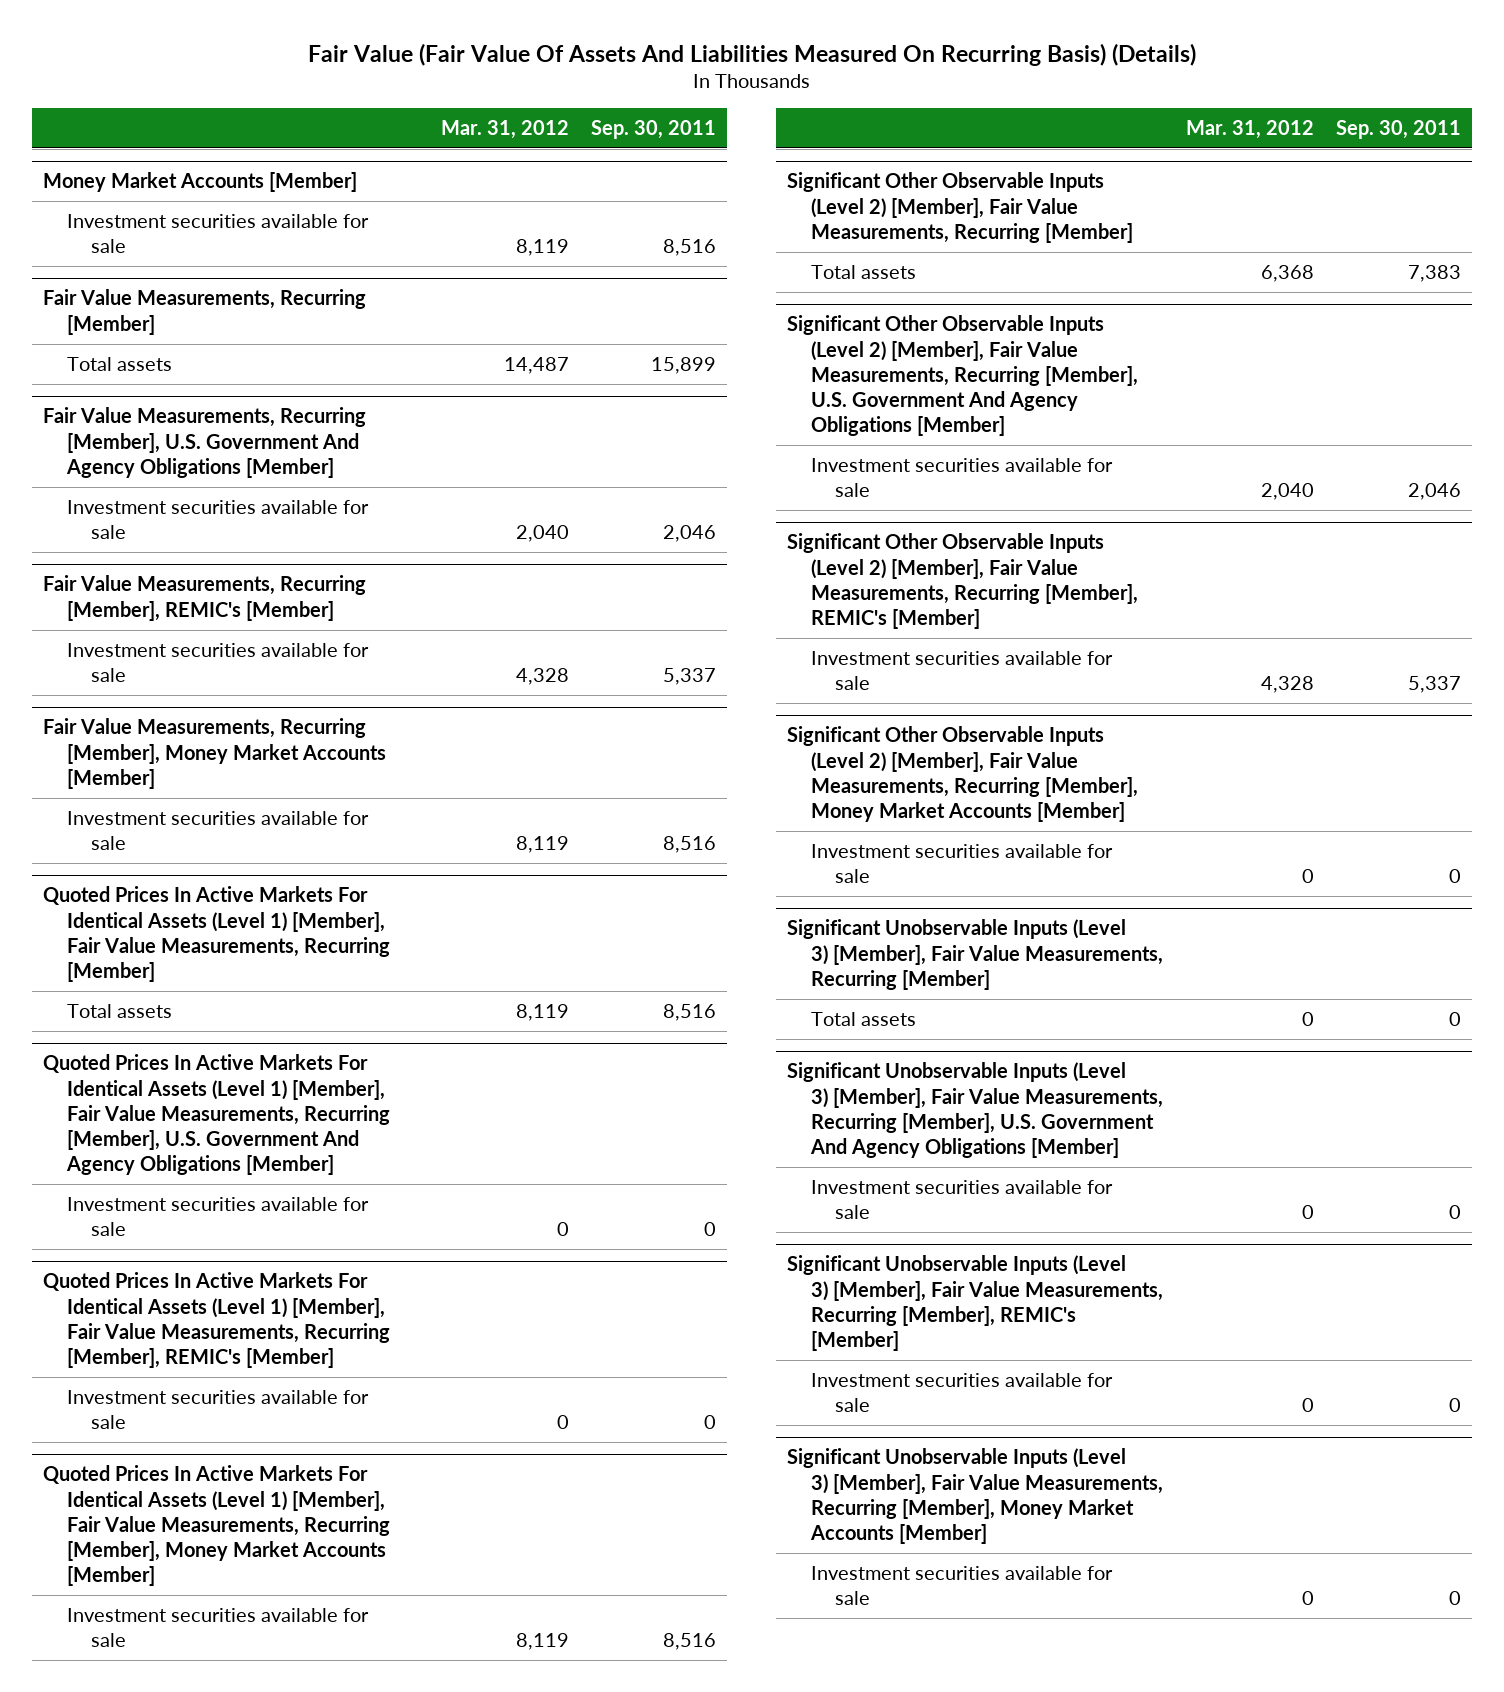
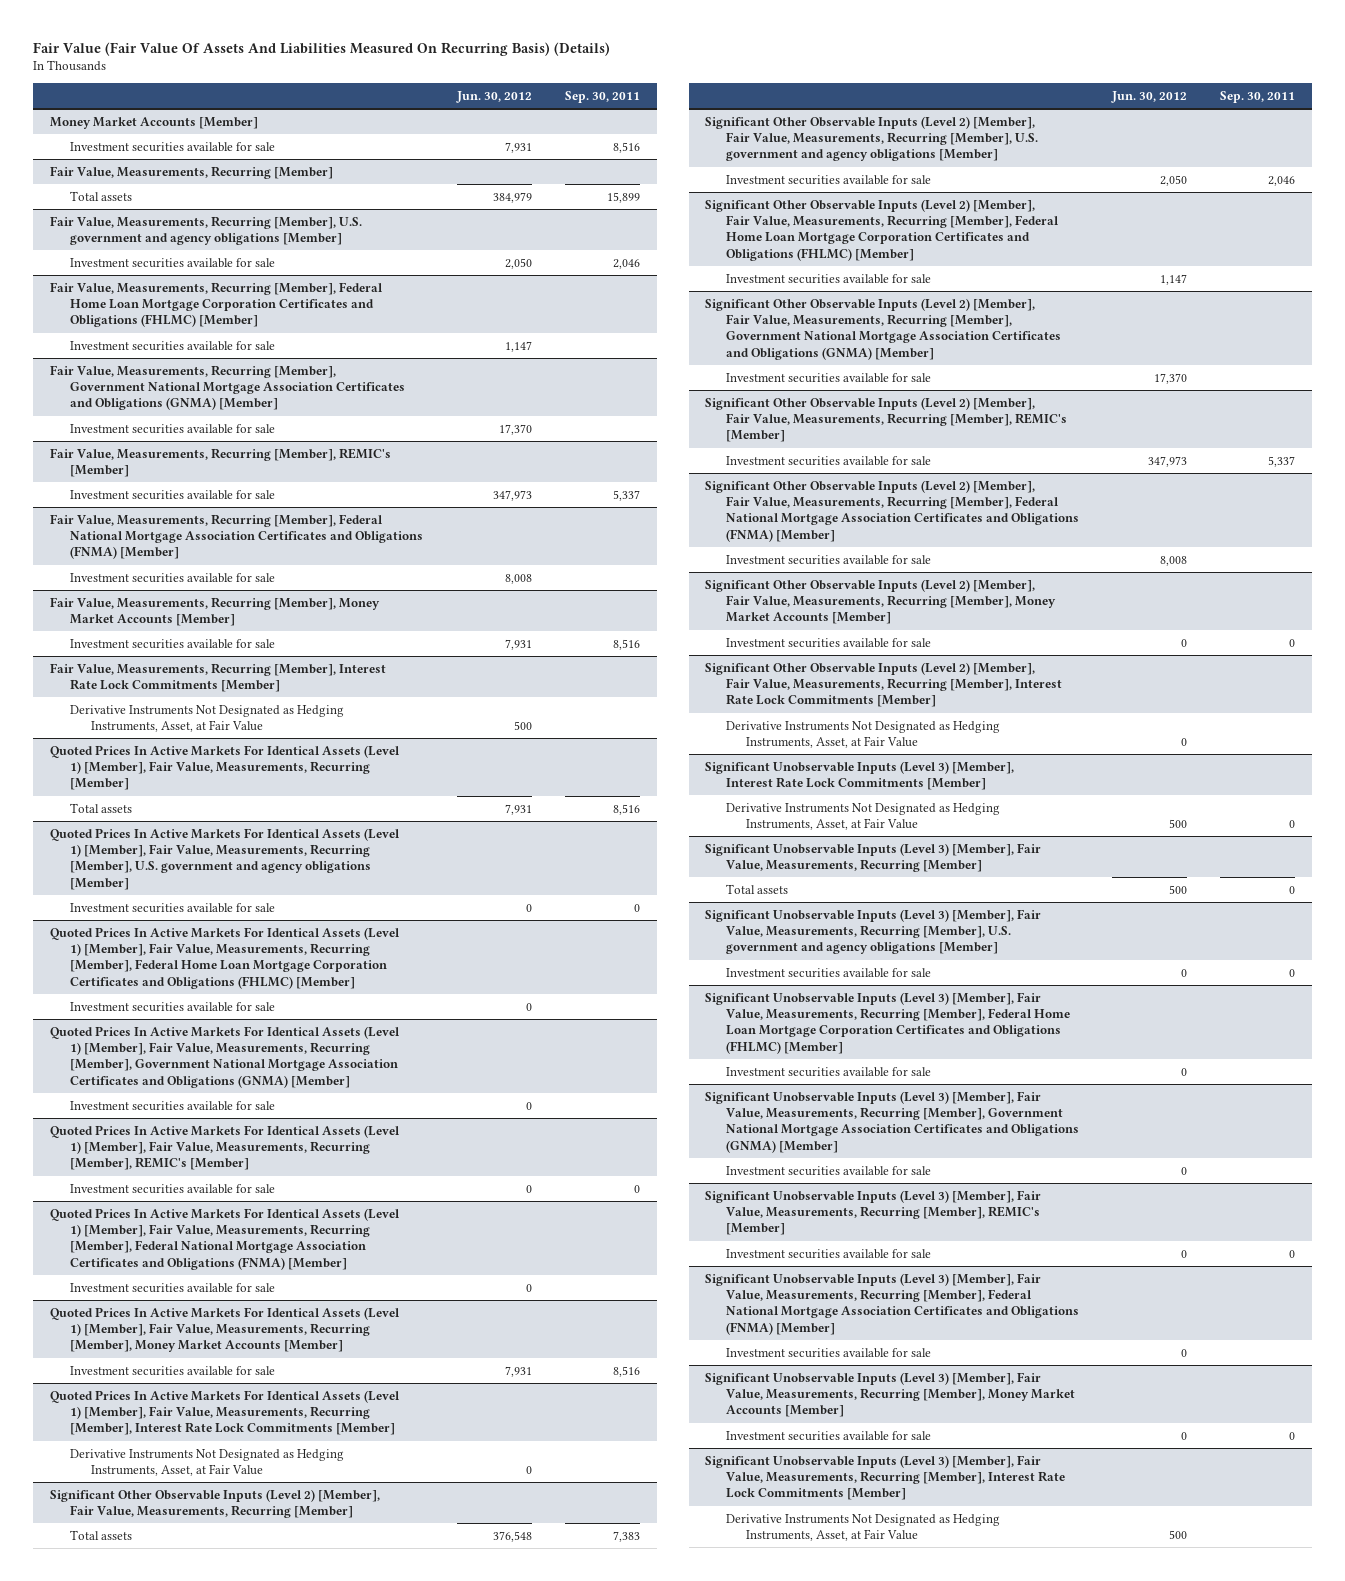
[441,119,570,139] Mar. 31, 2012 -> none
none -> [455,90,532,103] Jun. 30, 2012
[42,289,366,335] Fair Value Measurements, Recurring [Member] -> [50,165,334,179] Fair Value, Measurements, Recurring [Member]
[42,407,366,478] Fair Value Measurements, Recurring [Member], U.S. Government And Agency Obligations [Member] -> [50,215,363,246] Fair Value, Measurements, Recurring [Member], U.S. government and agency obligations [Member]
none -> [50,281,384,328] Fair Value, Measurements, Recurring [Member], Federal Home Loan Mortgage Corporation Certificates and Obligations (FHLMC) [Member]
none -> [70,340,276,351] Investment securities available for sale
none -> [50,364,406,411] Fair Value, Measurements, Recurring [Member], Government National Mortgage Association Certificates and Obligations (GNMA) [Member]
none -> [70,423,276,434] Investment securities available for sale
[42,575,366,621] Fair Value Measurements, Recurring [Member], REMIC's [Member] -> [50,447,392,478] Fair Value, Measurements, Recurring [Member], REMIC's [Member]
none -> [50,513,424,560] Fair Value, Measurements, Recurring [Member], Federal National Mortgage Association Certificates and Obligations (FNMA) [Member]
none -> [70,572,276,583] Investment securities available for sale
[42,718,386,789] Fair Value Measurements, Recurring [Member], Money Market Accounts [Member] -> [50,596,381,627] Fair Value, Measurements, Recurring [Member], Money Market Accounts [Member]
none -> [50,662,387,693] Fair Value, Measurements, Recurring [Member], Interest Rate Lock Commitments [Member]
none -> [70,704,345,733] Derivative Instruments Not Designated as Hedging Instruments, Asset, at Fair Value
[42,886,390,982] Quoted Prices In Active Markets For Identical Assets (Level 1) [Member], Fair Value Measurements, Recurring [Member] -> [50,744,401,791] Quoted Prices In Active Markets For Identical Assets (Level 1) [Member], Fair Value, Measurements, Recurring [Member]
[42,1054,390,1175] Quoted Prices In Active Markets For Identical Assets (Level 1) [Member], Fair Value Measurements, Recurring [Member], U.S. Government And Agency Obligations [Member] -> [50,827,401,890] Quoted Prices In Active Markets For Identical Assets (Level 1) [Member], Fair Value, Measurements, Recurring [Member], U.S. government and agency obligations [Member]
none -> [50,926,401,989] Quoted Prices In Active Markets For Identical Assets (Level 1) [Member], Fair Value, Measurements, Recurring [Member], Federal Home Loan Mortgage Corporation Certificates and Obligations (FHLMC) [Member]
none -> [70,1001,276,1012] Investment securities available for sale
none -> [50,1025,401,1088] Quoted Prices In Active Markets For Identical Assets (Level 1) [Member], Fair Value, Measurements, Recurring [Member], Government National Mortgage Association Certificates and Obligations (GNMA) [Member]
none -> [70,1100,276,1111] Investment securities available for sale
[42,1272,390,1368] Quoted Prices In Active Markets For Identical Assets (Level 1) [Member], Fair Value Measurements, Recurring [Member], REMIC's [Member] -> [50,1124,401,1171] Quoted Prices In Active Markets For Identical Assets (Level 1) [Member], Fair Value, Measurements, Recurring [Member], REMIC's [Member]
none -> [50,1207,401,1270] Quoted Prices In Active Markets For Identical Assets (Level 1) [Member], Fair Value, Measurements, Recurring [Member], Federal National Mortgage Association Certificates and Obligations (FNMA) [Member]
none -> [70,1282,276,1293] Investment securities available for sale
[42,1465,390,1586] Quoted Prices In Active Markets For Identical Assets (Level 1) [Member], Fair Value Measurements, Recurring [Member], Money Market Accounts [Member] -> [50,1306,401,1353] Quoted Prices In Active Markets For Identical Assets (Level 1) [Member], Fair Value, Measurements, Recurring [Member], Money Market Accounts [Member]
none -> [50,1389,401,1436] Quoted Prices In Active Markets For Identical Assets (Level 1) [Member], Fair Value, Measurements, Recurring [Member], Interest Rate Lock Commitments [Member]
none -> [70,1448,345,1477] Derivative Instruments Not Designated as Hedging Instruments, Asset, at Fair Value
[787,172,1134,243] Significant Other Observable Inputs (Level 2) [Member], Fair Value Measurements, Recurring [Member] -> [50,1488,381,1519] Significant Other Observable Inputs (Level 2) [Member], Fair Value, Measurements, Recurring [Member]
[787,315,1139,436] Significant Other Observable Inputs (Level 2) [Member], Fair Value Measurements, Recurring [Member], U.S. Government And Agency Obligations [Member] -> [705,115,1038,162] Significant Other Observable Inputs (Level 2) [Member], Fair Value, Measurements, Recurring [Member], U.S. government and agency obligations [Member]
none -> [705,198,1059,261] Significant Other Observable Inputs (Level 2) [Member], Fair Value, Measurements, Recurring [Member], Federal Home Loan Mortgage Corporation Certificates and Obligations (FHLMC) [Member]
none -> [725,273,931,284] Investment securities available for sale
none -> [705,297,1061,360] Significant Other Observable Inputs (Level 2) [Member], Fair Value, Measurements, Recurring [Member], Government National Mortgage Association Certificates and Obligations (GNMA) [Member]
none -> [725,372,931,383] Investment securities available for sale
[787,533,1139,629] Significant Other Observable Inputs (Level 2) [Member], Fair Value Measurements, Recurring [Member], REMIC's [Member] -> [705,396,1067,443] Significant Other Observable Inputs (Level 2) [Member], Fair Value, Measurements, Recurring [Member], REMIC's [Member]
none -> [705,479,1079,542] Significant Other Observable Inputs (Level 2) [Member], Fair Value, Measurements, Recurring [Member], Federal National Mortgage Association Certificates and Obligations (FNMA) [Member]
none -> [725,554,931,565] Investment securities available for sale
[787,726,1139,822] Significant Other Observable Inputs (Level 2) [Member], Fair Value Measurements, Recurring [Member], Money Market Accounts [Member] -> [705,578,1056,625] Significant Other Observable Inputs (Level 2) [Member], Fair Value, Measurements, Recurring [Member], Money Market Accounts [Member]
none -> [705,661,1062,708] Significant Other Observable Inputs (Level 2) [Member], Fair Value, Measurements, Recurring [Member], Interest Rate Lock Commitments [Member]
none -> [725,720,1000,749] Derivative Instruments Not Designated as Hedging Instruments, Asset, at Fair Value
none -> [705,760,1015,791] Significant Unobservable Inputs (Level 3) [Member], Interest Rate Lock Commitments [Member]
none -> [725,802,1000,831] Derivative Instruments Not Designated as Hedging Instruments, Asset, at Fair Value
[787,919,1164,990] Significant Unobservable Inputs (Level 3) [Member], Fair Value Measurements, Recurring [Member] -> [705,842,1042,873] Significant Unobservable Inputs (Level 3) [Member], Fair Value, Measurements, Recurring [Member]
[787,1062,1164,1158] Significant Unobservable Inputs (Level 3) [Member], Fair Value Measurements, Recurring [Member], U.S. Government And Agency Obligations [Member] -> [705,908,1042,955] Significant Unobservable Inputs (Level 3) [Member], Fair Value, Measurements, Recurring [Member], U.S. government and agency obligations [Member]
none -> [705,991,1070,1054] Significant Unobservable Inputs (Level 3) [Member], Fair Value, Measurements, Recurring [Member], Federal Home Loan Mortgage Corporation Certificates and Obligations (FHLMC) [Member]
none -> [725,1066,931,1077] Investment securities available for sale
none -> [705,1090,1079,1153] Significant Unobservable Inputs (Level 3) [Member], Fair Value, Measurements, Recurring [Member], Government National Mortgage Association Certificates and Obligations (GNMA) [Member]
none -> [725,1165,931,1176] Investment securities available for sale
[787,1255,1164,1351] Significant Unobservable Inputs (Level 3) [Member], Fair Value Measurements, Recurring [Member], REMIC's [Member] -> [705,1189,1042,1236] Significant Unobservable Inputs (Level 3) [Member], Fair Value, Measurements, Recurring [Member], REMIC's [Member]
none -> [705,1272,1079,1335] Significant Unobservable Inputs (Level 3) [Member], Fair Value, Measurements, Recurring [Member], Federal National Mortgage Association Certificates and Obligations (FNMA) [Member]
none -> [725,1347,931,1358] Investment securities available for sale
[787,1448,1164,1544] Significant Unobservable Inputs (Level 3) [Member], Fair Value Measurements, Recurring [Member], Money Market Accounts [Member] -> [705,1371,1075,1418] Significant Unobservable Inputs (Level 3) [Member], Fair Value, Measurements, Recurring [Member], Money Market Accounts [Member]
none -> [705,1454,1065,1501] Significant Unobservable Inputs (Level 3) [Member], Fair Value, Measurements, Recurring [Member], Interest Rate Lock Commitments [Member]
none -> [725,1513,1000,1542] Derivative Instruments Not Designated as Hedging Instruments, Asset, at Fair Value

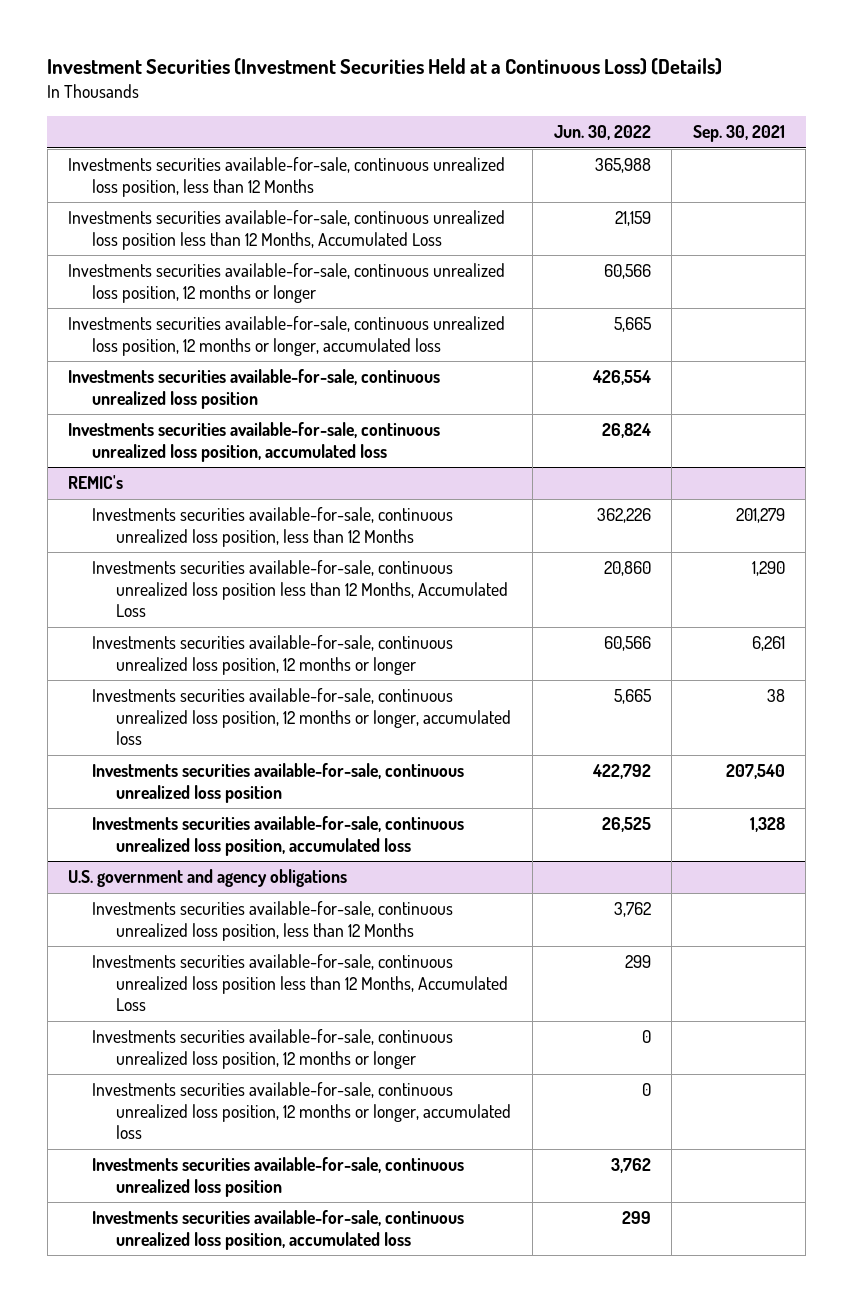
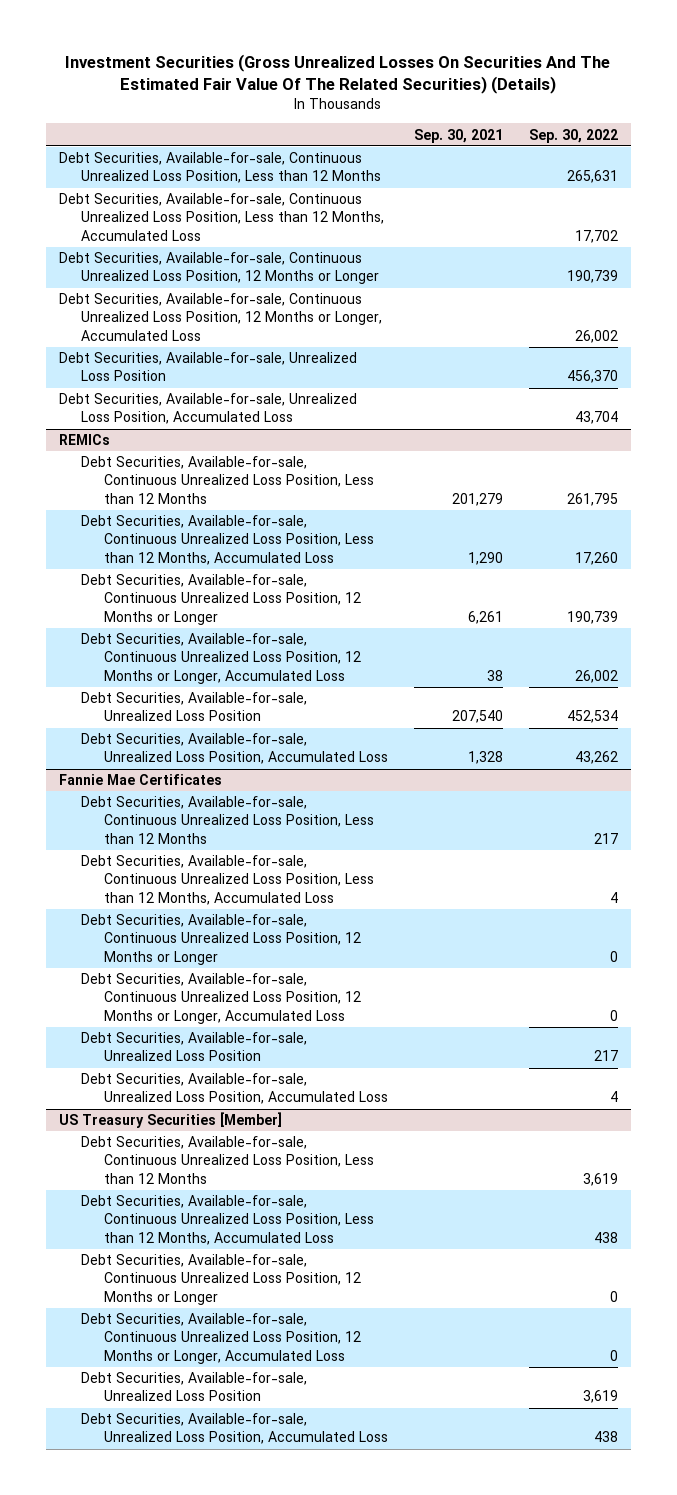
[47,58,723,76] Investment Securities (Investment Securities Held at a Continuous Loss) (Details) -> [65,53,611,94] Investment Securities (Gross Unrealized Losses On Securities And The Estimated Fair Value Of The Related Securities) (Details)
[553,125,651,141] Jun. 30, 2022 -> none
none -> [529,128,619,143] Sep. 30, 2022
[68,157,506,197] Investments securities available-for-sale, continuous unrealized loss position, less than 12 Months -> [58,152,382,184] Debt Securities, Available-for-sale, Continuous Unrealized Loss Position, Less than 12 Months
[68,210,506,250] Investments securities available-for-sale, continuous unrealized loss position less than 12 Months, Accumulated Loss -> [58,193,385,241] Debt Securities, Available-for-sale, Continuous Unrealized Loss Position, Less than 12 Months, Accumulated Loss
[68,263,506,303] Investments securities available-for-sale, continuous unrealized loss position, 12 months or longer -> [58,252,380,285] Debt Securities, Available-for-sale, Continuous Unrealized Loss Position, 12 Months or Longer
[68,316,506,356] Investments securities available-for-sale, continuous unrealized loss position, 12 months or longer, accumulated loss -> [58,293,383,341] Debt Securities, Available-for-sale, Continuous Unrealized Loss Position, 12 Months or Longer, Accumulated Loss
[68,369,441,409] Investments securities available-for-sale, continuous unrealized loss position -> [58,352,357,382] Debt Securities, Available-for-sale, Unrealized Loss Position
[68,422,441,462] Investments securities available-for-sale, continuous unrealized loss position, accumulated loss -> [58,393,357,425] Debt Securities, Available-for-sale, Unrealized Loss Position, Accumulated Loss
[68,475,124,490] REMIC's -> [58,434,110,446] REMICs
[92,507,454,547] Investments securities available-for-sale, continuous unrealized loss position, less than 12 Months -> [81,456,374,504] Debt Securities, Available-for-sale, Continuous Unrealized Loss Position, Less than 12 Months
[92,560,509,617] Investments securities available-for-sale, continuous unrealized loss position less than 12 Months, Accumulated Loss -> [81,515,374,565] Debt Securities, Available-for-sale, Continuous Unrealized Loss Position, Less than 12 Months, Accumulated Loss
[92,635,454,675] Investments securities available-for-sale, continuous unrealized loss position, 12 months or longer -> [81,574,361,625] Debt Securities, Available-for-sale, Continuous Unrealized Loss Position, 12 Months or Longer
[92,688,512,745] Investments securities available-for-sale, continuous unrealized loss position, 12 months or longer, accumulated loss -> [81,633,361,684] Debt Securities, Available-for-sale, Continuous Unrealized Loss Position, 12 Months or Longer, Accumulated Loss
[92,763,465,803] Investments securities available-for-sale, continuous unrealized loss position -> [81,692,308,722] Debt Securities, Available-for-sale, Unrealized Loss Position
[92,816,465,856] Investments securities available-for-sale, continuous unrealized loss position, accumulated loss -> [81,733,388,765] Debt Securities, Available-for-sale, Unrealized Loss Position, Accumulated Loss
none -> [58,774,222,786] Fannie Mae Certificates
none -> [81,796,374,844] Debt Securities, Available-for-sale, Continuous Unrealized Loss Position, Less than 12 Months
none -> [81,855,374,905] Debt Securities, Available-for-sale, Continuous Unrealized Loss Position, Less than 12 Months, Accumulated Loss
none -> [81,914,361,965] Debt Securities, Available-for-sale, Continuous Unrealized Loss Position, 12 Months or Longer
none -> [81,973,361,1024] Debt Securities, Available-for-sale, Continuous Unrealized Loss Position, 12 Months or Longer, Accumulated Loss
none -> [81,1032,308,1062] Debt Securities, Available-for-sale, Unrealized Loss Position
none -> [81,1073,388,1105] Debt Securities, Available-for-sale, Unrealized Loss Position, Accumulated Loss
[68,869,348,888] U.S. government and agency obligations -> [58,1112,282,1129] US Treasury Securities [Member]
[92,901,454,941] Investments securities available-for-sale, continuous unrealized loss position, less than 12 Months -> [81,1136,374,1184] Debt Securities, Available-for-sale, Continuous Unrealized Loss Position, Less than 12 Months
[92,954,509,1011] Investments securities available-for-sale, continuous unrealized loss position less than 12 Months, Accumulated Loss -> [81,1195,374,1245] Debt Securities, Available-for-sale, Continuous Unrealized Loss Position, Less than 12 Months, Accumulated Loss
[92,1029,454,1069] Investments securities available-for-sale, continuous unrealized loss position, 12 months or longer -> [81,1254,361,1305] Debt Securities, Available-for-sale, Continuous Unrealized Loss Position, 12 Months or Longer
[92,1082,512,1139] Investments securities available-for-sale, continuous unrealized loss position, 12 months or longer, accumulated loss -> [81,1313,361,1364] Debt Securities, Available-for-sale, Continuous Unrealized Loss Position, 12 Months or Longer, Accumulated Loss
[92,1157,465,1197] Investments securities available-for-sale, continuous unrealized loss position -> [81,1372,308,1402] Debt Securities, Available-for-sale, Unrealized Loss Position
[92,1210,465,1250] Investments securities available-for-sale, continuous unrealized loss position, accumulated loss -> [81,1413,388,1445] Debt Securities, Available-for-sale, Unrealized Loss Position, Accumulated Loss

